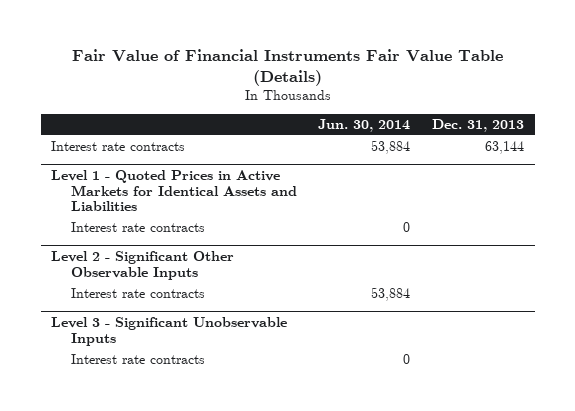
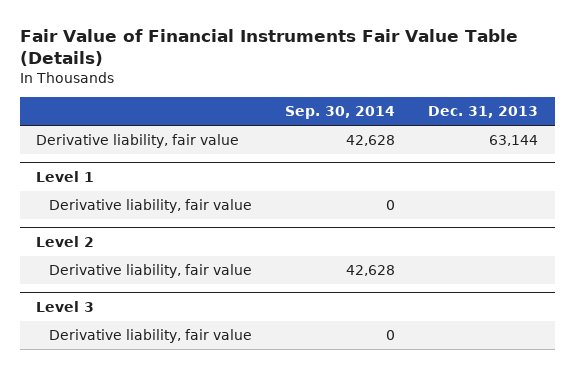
[318,118,411,132] Jun. 30, 2014 -> none
none -> [285,106,396,120] Sep. 30, 2014
[51,141,186,152] Interest rate contracts -> [36,134,240,149] Derivative liability, fair value
[51,170,297,212] Level 1 - Quoted Prices in Active Markets for Identical Assets and Liabilities -> [36,170,95,182] Level 1
[70,222,205,233] Interest rate contracts -> [49,199,253,214] Derivative liability, fair value
[51,251,235,280] Level 2 - Significant Other Observable Inputs -> [36,235,95,247] Level 2
[70,288,205,299] Interest rate contracts -> [49,264,253,279] Derivative liability, fair value
[51,317,288,346] Level 3 - Significant Unobservable Inputs -> [36,300,95,312] Level 3
[70,354,205,365] Interest rate contracts -> [49,329,253,344] Derivative liability, fair value

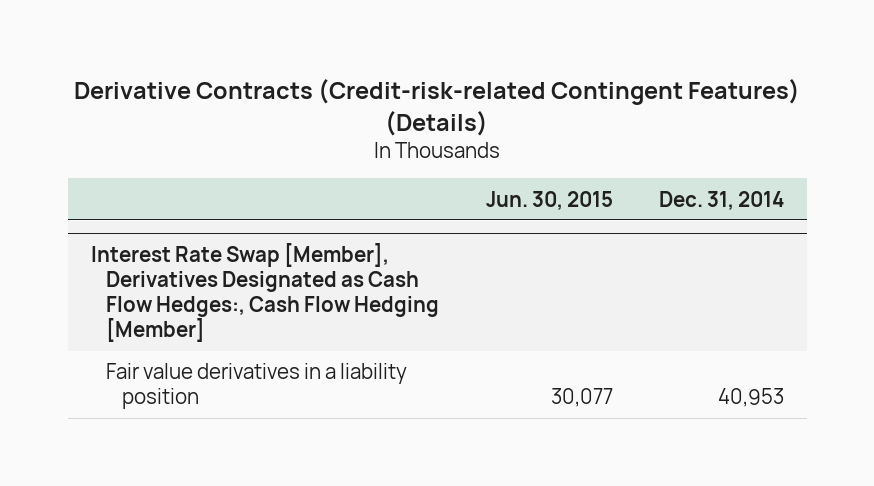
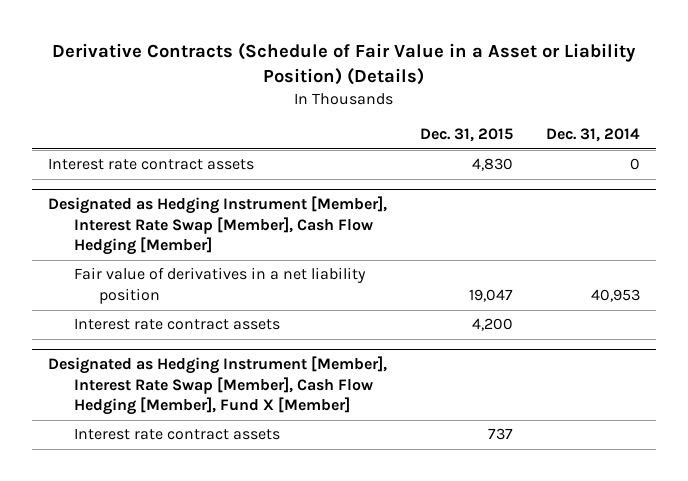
[74,79,801,136] Derivative Contracts (Credit-risk-related Contingent Features) (Details) -> [52,43,637,86] Derivative Contracts (Schedule of Fair Value in a Asset or Liability Position) (Details)
[485,190,613,210] Jun. 30, 2015 -> none
none -> [420,128,514,143] Dec. 31, 2015
none -> [48,158,255,171] Interest rate contract assets
[90,242,440,343] Interest Rate Swap [Member], Derivatives Designated as Cash Flow Hedges:, Cash Flow Hedging [Member] -> [48,195,388,256] Designated as Hedging Instrument [Member], Interest Rate Swap [Member], Cash Flow Hedging [Member]
[106,363,408,410] Fair value derivatives in a liability position -> [73,267,366,305] Fair value of derivatives in a net liability position
none -> [73,318,280,331] Interest rate contract assets
none -> [48,355,388,416] Designated as Hedging Instrument [Member], Interest Rate Swap [Member], Cash Flow Hedging [Member], Fund X [Member]
none -> [73,428,280,441] Interest rate contract assets

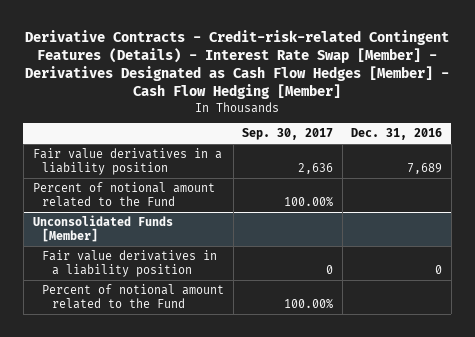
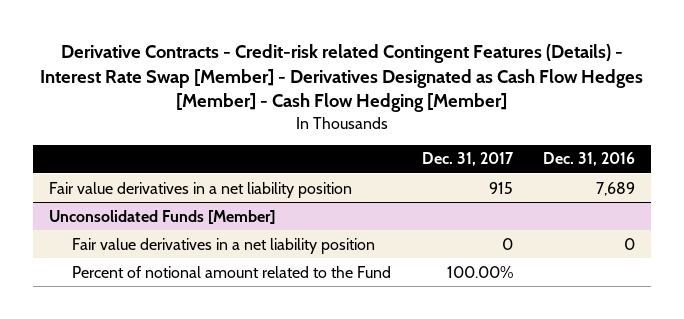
[25,29,450,99] Derivative Contracts - Credit-risk-related Contingent Features (Details) - Interest Rate Swap [Member] - Derivatives Designated as Cash Flow Hedges [Member] - Cash Flow Hedging [Member] -> [39,44,643,113] Derivative Contracts - Credit-risk related Contingent Features (Details) - Interest Rate Swap [Member] - Derivatives Designated as Cash Flow Hedges [Member] - Cash Flow Hedging [Member]
[242,128,334,141] Sep. 30, 2017 -> none
none -> [421,152,514,167] Dec. 31, 2017
[32,182,215,208] Percent of notional amount related to the Fund -> none
[32,148,222,176] Fair value derivatives in a liability position -> [48,181,352,198] Fair value derivatives in a net liability position
[42,250,218,278] Fair value derivatives in a liability position -> [72,237,376,254] Fair value derivatives in a net liability position

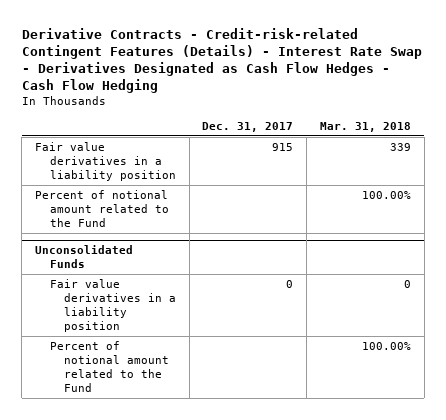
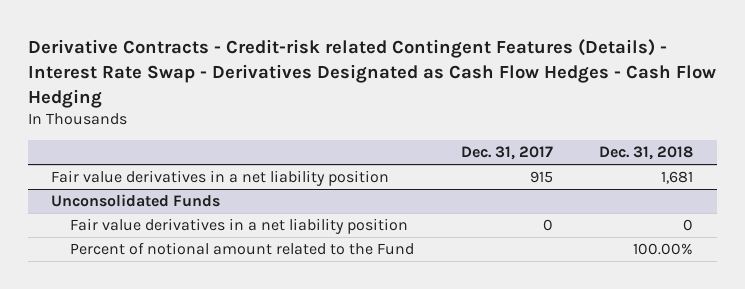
[21,28,422,94] Derivative Contracts - Credit-risk-related Contingent Features (Details) - Interest Rate Swap - Derivatives Designated as Cash Flow Hedges - Cash Flow Hedging -> [27,38,716,108] Derivative Contracts - Credit-risk related Contingent Features (Details) - Interest Rate Swap - Derivatives Designated as Cash Flow Hedges - Cash Flow Hedging
[320,121,412,132] Mar. 31, 2018 -> none
none -> [599,146,694,161] Dec. 31, 2018
[35,189,169,228] Percent of notional amount related to the Fund -> none
[35,141,176,182] Fair value derivatives in a liability position -> [51,169,390,186] Fair value derivatives in a net liability position
[49,278,176,333] Fair value derivatives in a liability position -> [69,217,408,234] Fair value derivatives in a net liability position

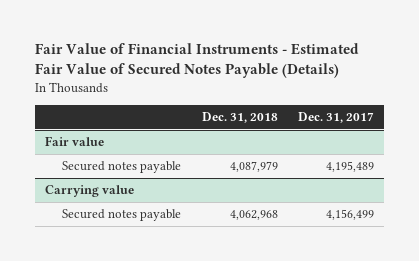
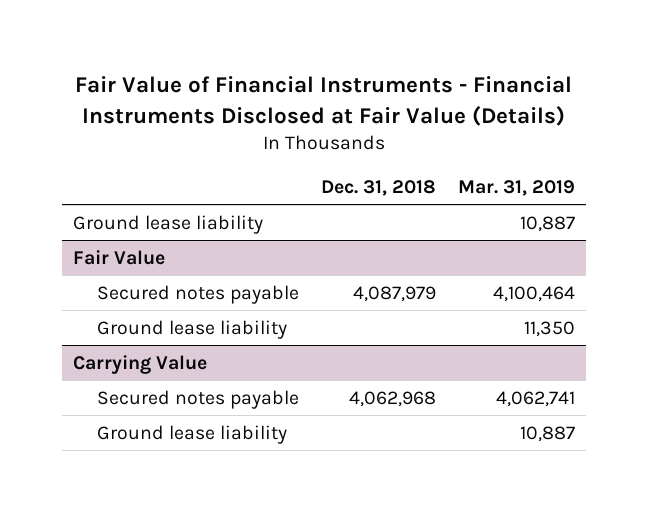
[34,43,359,79] Fair Value of Financial Instruments - Estimated Fair Value of Secured Notes Payable (Details) -> [74,76,572,126] Fair Value of Financial Instruments - Financial Instruments Disclosed at Fair Value (Details)
[298,111,375,123] Dec. 31, 2017 -> none
none -> [457,179,575,196] Mar. 31, 2019
none -> [72,214,263,234] Ground lease liability
[44,136,104,147] Fair value -> [72,249,165,265] Fair Value
none -> [97,319,288,339] Ground lease liability
[44,185,134,198] Carrying value -> [72,354,207,374] Carrying Value
none -> [97,424,288,444] Ground lease liability

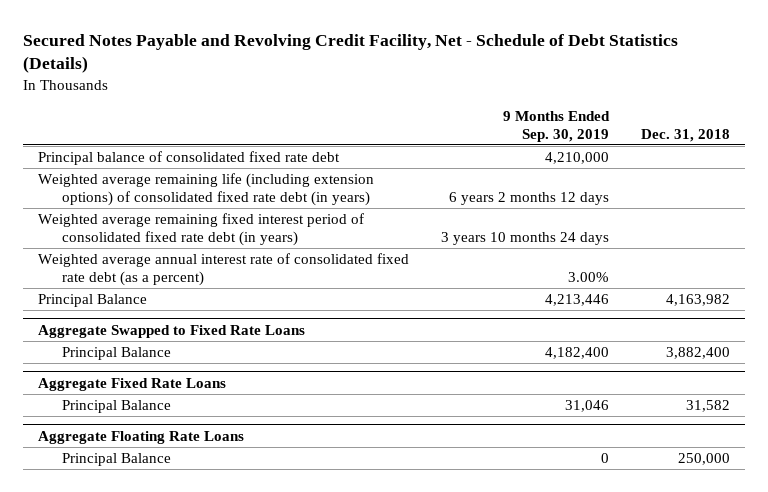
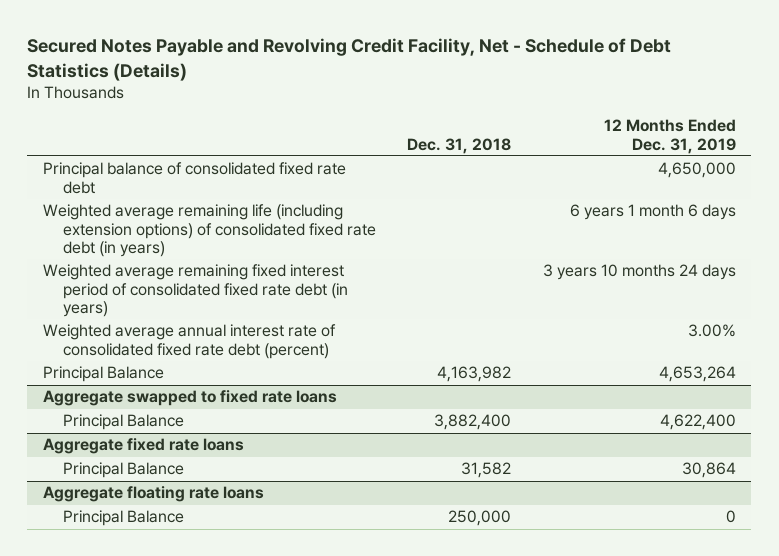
[503,110,611,142] 9 Months Ended Sep. 30, 2019 -> none
none -> [603,119,736,154] 12 Months Ended Dec. 31, 2019
[38,252,410,286] Weighted average annual interest rate of consolidated fixed rate debt (as a percent) -> [43,324,337,359] Weighted average annual interest rate of consolidated fixed rate debt (percent)
[38,324,306,338] Aggregate Swapped to Fixed Rate Loans -> [43,390,338,407] Aggregate swapped to fixed rate loans
[38,377,227,391] Aggregate Fixed Rate Loans -> [43,438,245,455] Aggregate fixed rate loans
[38,430,245,444] Aggregate Floating Rate Loans -> [43,486,265,503] Aggregate floating rate loans

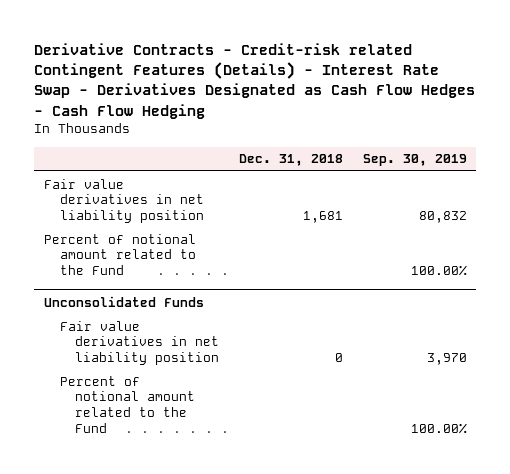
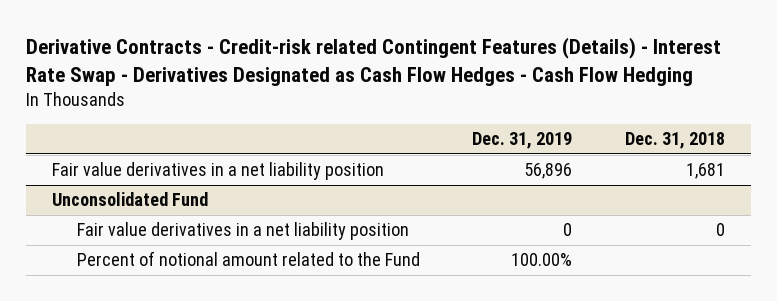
[362,154,467,167] Sep. 30, 2019 -> none
none -> [472,132,573,150] Dec. 31, 2019
[43,233,196,275] Percent of notional amount related to the Fund -> none
[43,178,204,223] Fair value derivatives in net liability position -> [51,162,384,181] Fair value derivatives in a net liability position
[43,295,204,307] Unconsolidated Funds -> [51,192,208,207] Unconsolidated Fund
[59,320,220,365] Fair value derivatives in net liability position -> [77,222,410,241] Fair value derivatives in a net liability position

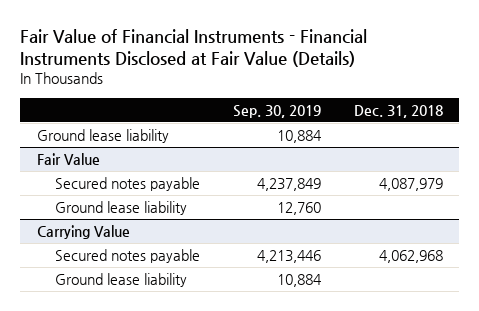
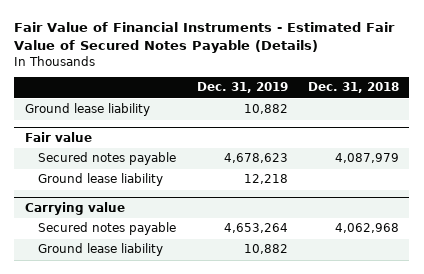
[20,29,368,68] Fair Value of Financial Instruments - Financial Instruments Disclosed at Fair Value (Details) -> [14,22,396,54] Fair Value of Financial Instruments - Estimated Fair Value of Secured Notes Payable (Details)
[232,104,321,118] Sep. 30, 2019 -> none
none -> [196,82,288,94] Dec. 31, 2019
[36,153,100,166] Fair Value -> [24,131,92,142] Fair value
[36,225,130,240] Carrying Value -> [24,201,125,215] Carrying value

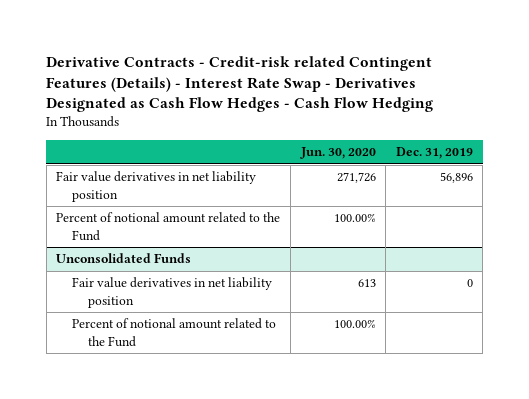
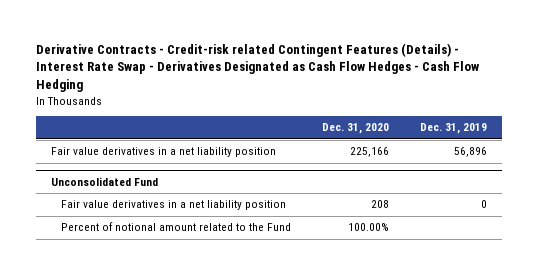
[299,146,376,159] Jun. 30, 2020 -> none
none -> [321,123,389,135] Dec. 31, 2020
[56,212,281,241] Percent of notional amount related to the Fund -> none
[56,171,257,202] Fair value derivatives in net liability position -> [51,147,277,158] Fair value derivatives in a net liability position
[56,253,192,264] Unconsolidated Funds -> [51,176,159,186] Unconsolidated Fund
[72,277,273,308] Fair value derivatives in net liability position -> [61,200,287,211] Fair value derivatives in a net liability position

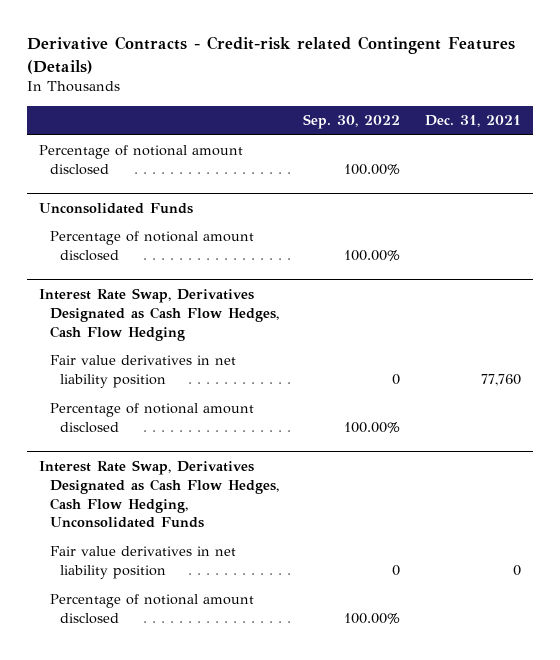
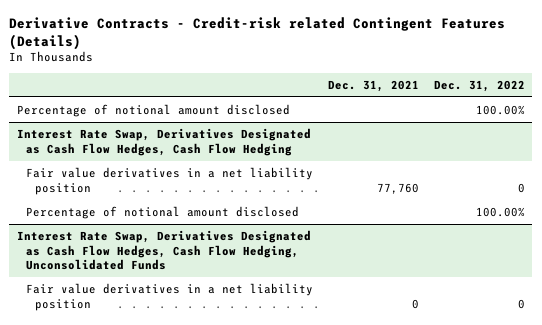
[303,114,401,130] Sep. 30, 2022 -> none
none -> [433,80,525,93] Dec. 31, 2022
[38,202,193,214] Unconsolidated Funds -> none
[49,231,254,262] Percentage of notional amount disclosed -> none
[49,355,236,389] Fair value derivatives in net liability position -> [25,166,313,195] Fair value derivatives in a net liability position
[49,594,254,625] Percentage of notional amount disclosed -> none
[49,546,236,580] Fair value derivatives in net liability position -> [25,282,313,311] Fair value derivatives in a net liability position

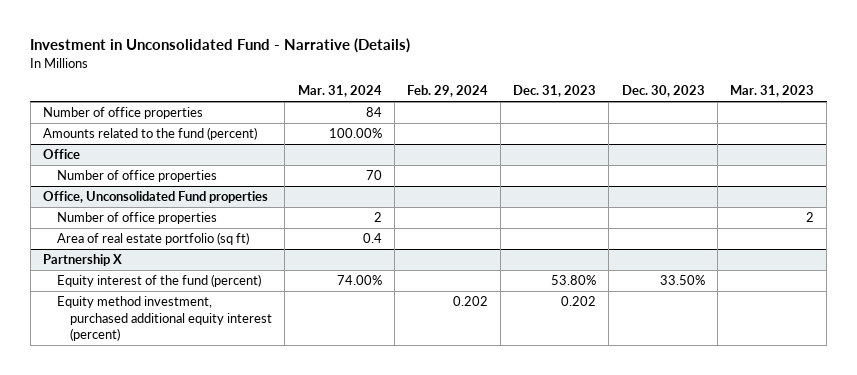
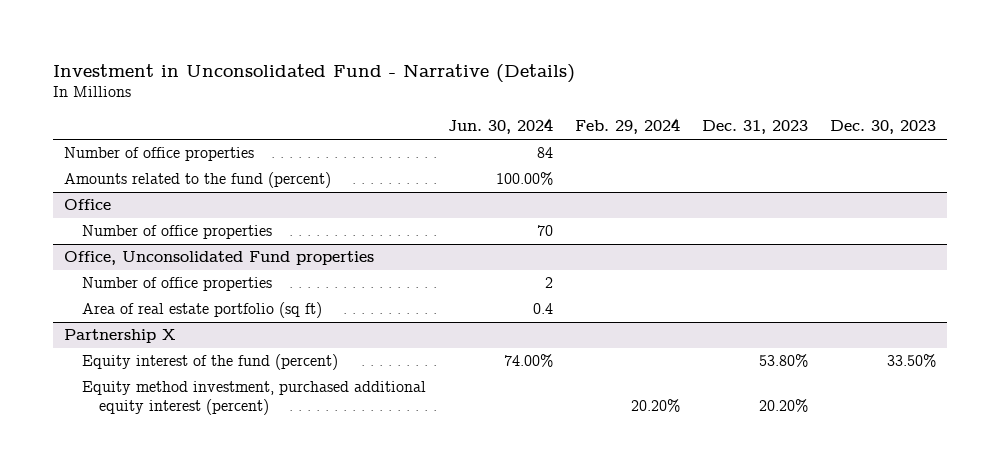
[297,85,382,98] Mar. 31, 2024 -> none
[729,85,814,98] Mar. 31, 2023 -> none
none -> [447,118,553,135] Jun. 30, 2024
[452,295,488,306] 0.202 -> [630,399,680,413] 20.20%
[561,295,597,306] 0.202 -> [759,399,809,413] 20.20%

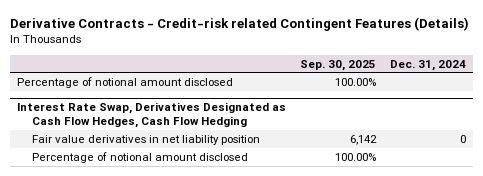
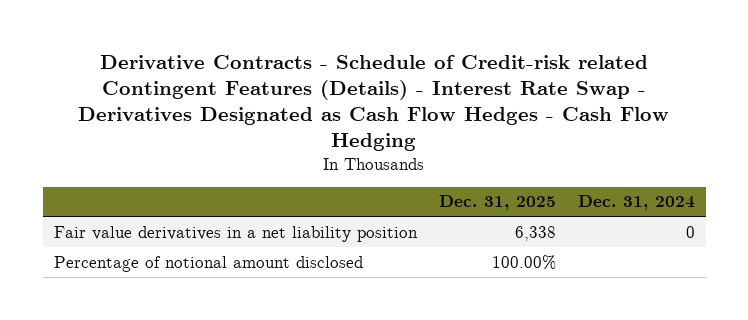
[9,16,469,31] Derivative Contracts - Credit-risk related Contingent Features (Details) -> [78,54,670,152] Derivative Contracts - Schedule of Credit-risk related Contingent Features (Details) - Interest Rate Swap - Derivatives Designated as Cash Flow Hedges - Cash Flow Hedging
[299,59,376,71] Sep. 30, 2025 -> none
none -> [438,195,556,212] Dec. 31, 2025
none -> [53,225,418,242] Fair value derivatives in a net liability position
[16,102,286,129] Interest Rate Swap, Derivatives Designated as Cash Flow Hedges, Cash Flow Hedging -> none
[32,134,261,145] Fair value derivatives in net liability position -> none
[32,151,249,163] Percentage of notional amount disclosed -> none

